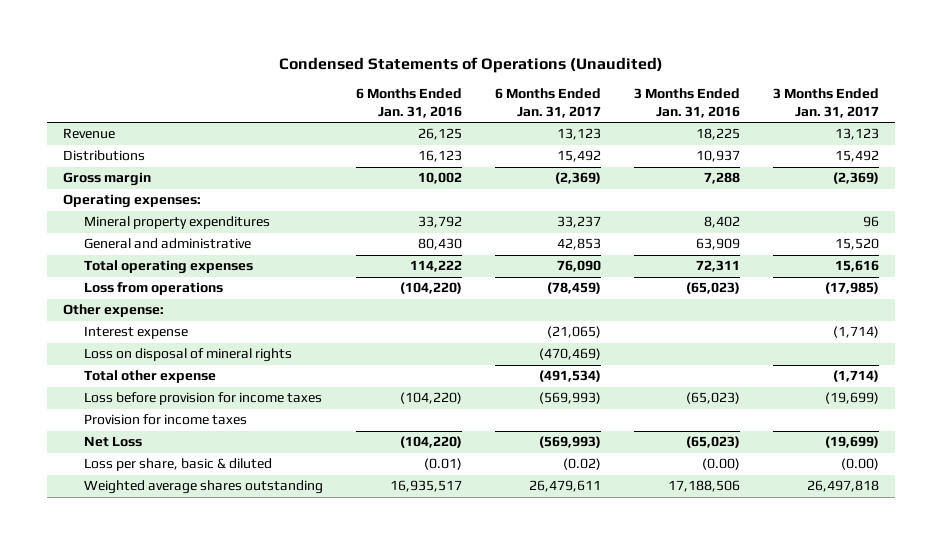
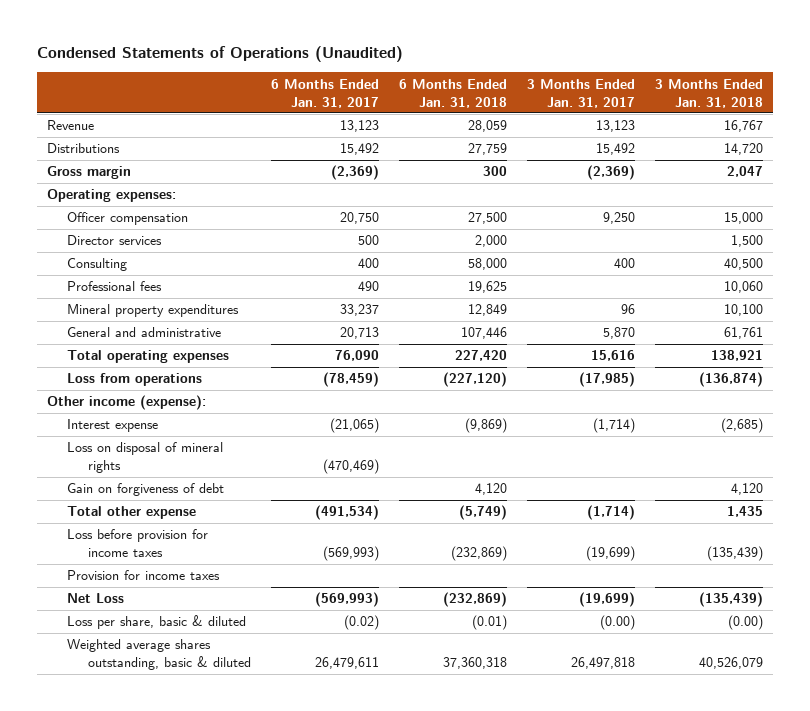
[356,88,463,119] 6 Months Ended Jan. 31, 2016 -> none
[633,88,740,119] 3 Months Ended Jan. 31, 2016 -> none
none -> [398,78,507,108] 6 Months Ended Jan. 31, 2018
none -> [655,78,764,108] 3 Months Ended Jan. 31, 2018
none -> [67,212,189,226] Officer compensation
none -> [67,235,163,246] Director services
none -> [67,258,128,272] Consulting
none -> [67,281,163,292] Professional fees
[556,238,601,251] 42,853 -> [339,327,379,340] 20,713
[834,238,879,251] 15,520 -> [602,327,635,340] 5,870
[63,304,165,318] Other expense: -> [46,395,206,411] Other income (expense):
none -> [67,483,225,497] Gain on forgiveness of debt
[84,480,324,495] Weighted average shares outstanding -> [67,639,251,671] Weighted average shares outstanding, basic & diluted

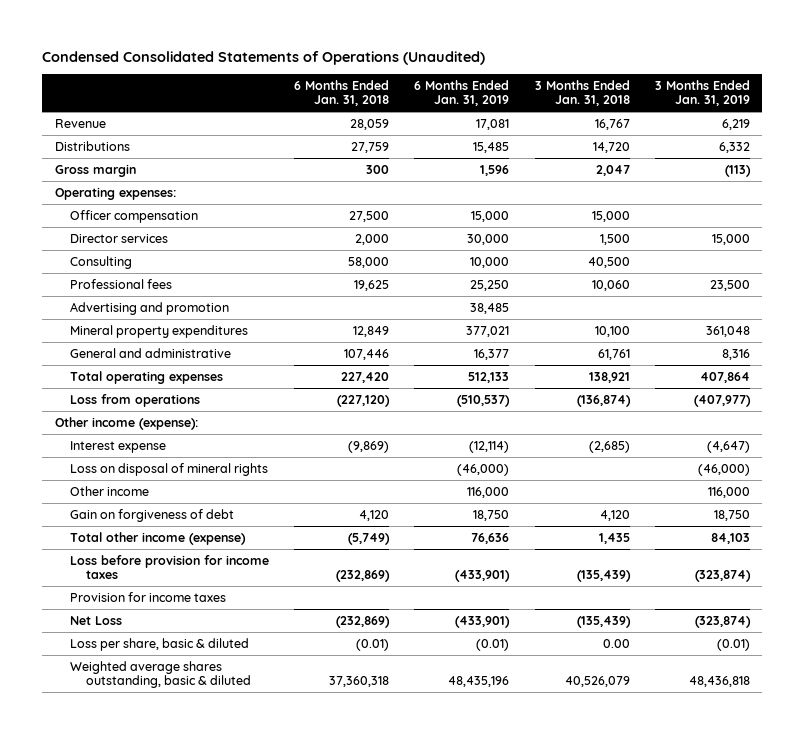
[36,46,403,63] Condensed Statements of Operations (Unaudited) -> [42,50,486,65] Condensed Consolidated Statements of Operations (Unaudited)
[270,78,379,108] 6 Months Ended Jan. 31, 2017 -> none
[526,78,635,108] 3 Months Ended Jan. 31, 2017 -> none
none -> [414,79,510,107] 6 Months Ended Jan. 31, 2019
none -> [654,79,750,107] 3 Months Ended Jan. 31, 2019
none -> [70,301,230,315] Advertising and promotion
none -> [70,485,150,496] Other income
[67,506,197,520] Total other expense -> [70,531,247,545] Total other income (expense)
[728,615,764,631] (0.00) -> [602,638,630,648] 0.00

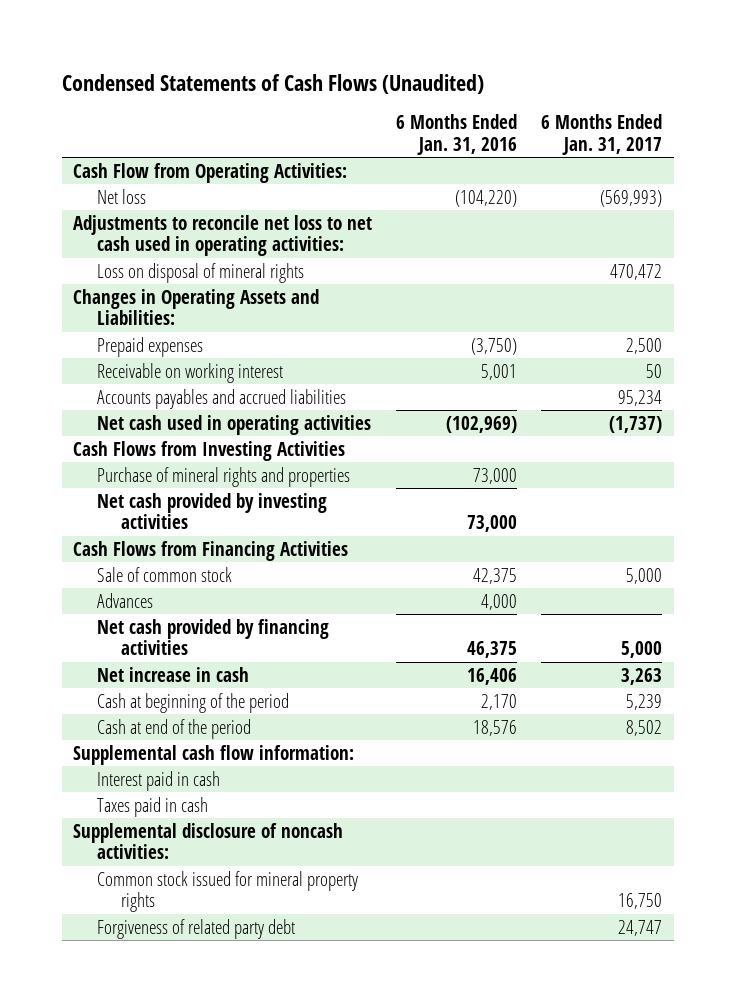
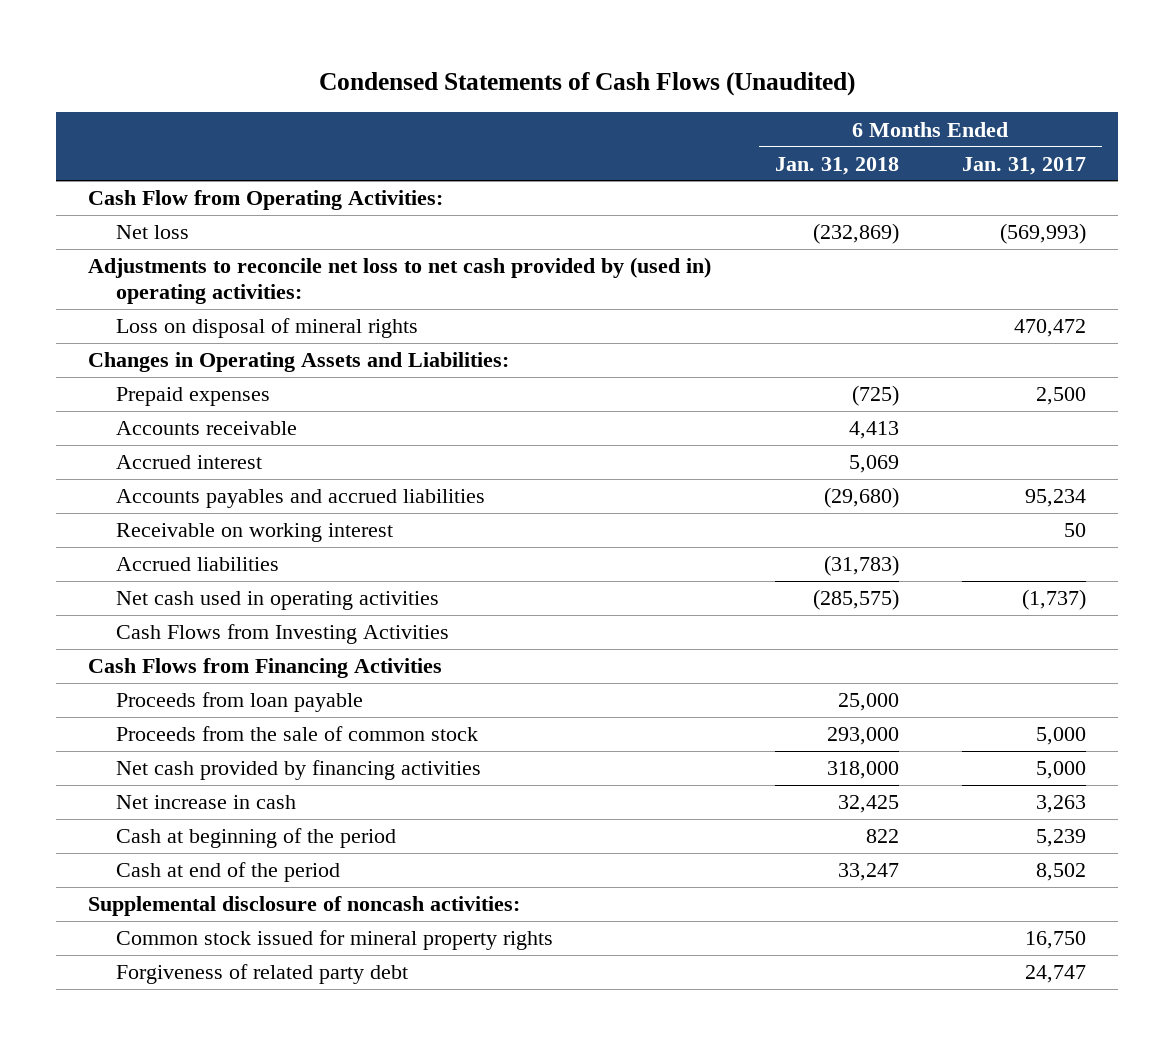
[396,114,518,155] 6 Months Ended Jan. 31, 2016 -> none
none -> [774,156,899,175] Jan. 31, 2018
[73,214,373,257] Adjustments to reconcile net loss to net cash used in operating activities: -> [88,257,712,305] Adjustments to reconcile net loss to net cash provided by (used in) operating activities:
none -> [115,421,297,436] Accounts receivable
none -> [115,455,262,470] Accrued interest
[97,362,284,383] Receivable on working interest -> [115,523,393,543] Receivable on working interest
none -> [115,557,279,572] Accrued liabilities
[97,466,351,487] Purchase of mineral rights and properties -> none
[97,492,328,530] Net cash provided by investing activities -> none
[97,592,154,608] Advances -> none
none -> [115,692,363,713] Proceeds from loan payable
[97,566,233,582] Sale of common stock -> [115,726,478,742] Proceeds from the sale of common stock
[73,744,355,765] Supplemental cash flow information: -> none
[97,770,221,791] Interest paid in cash -> none
[97,796,209,817] Taxes paid in cash -> none

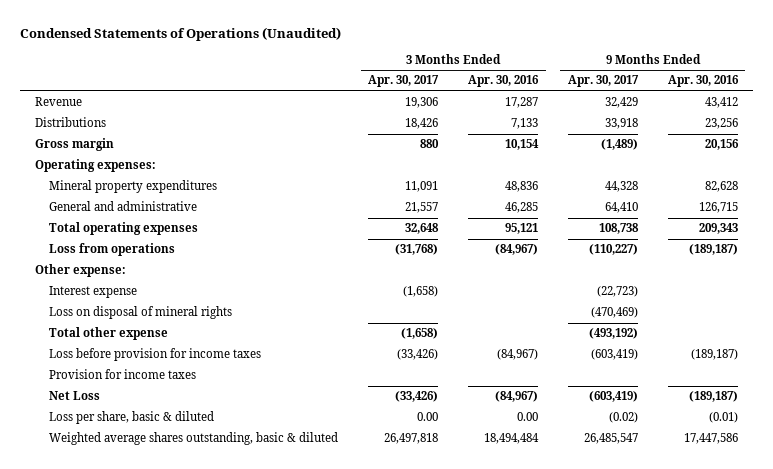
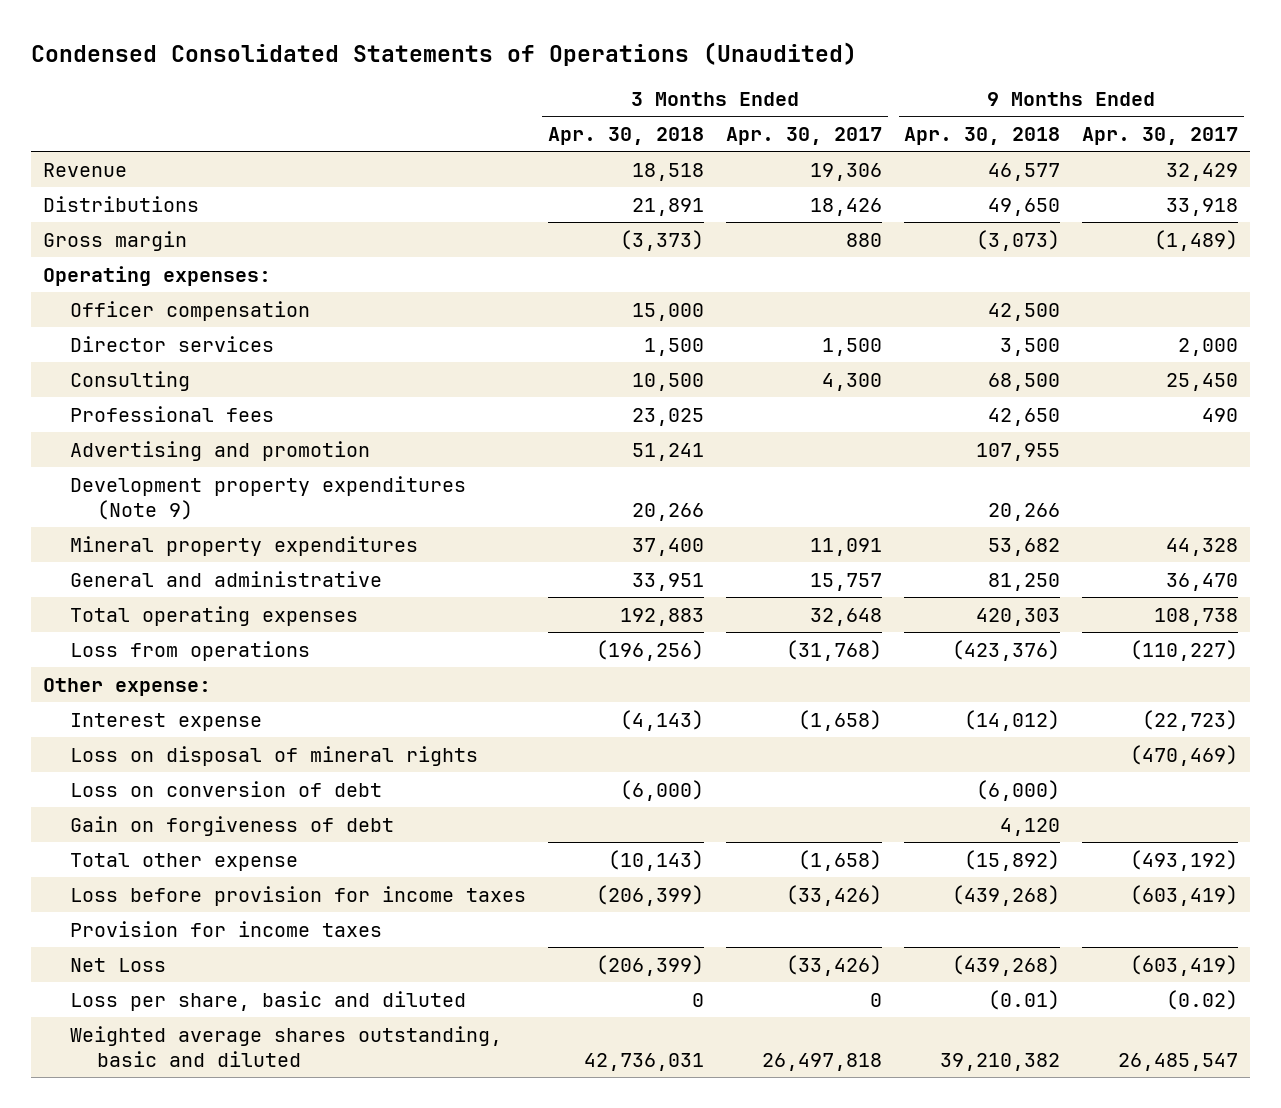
[20,27,342,42] Condensed Statements of Operations (Unaudited) -> [31,41,858,66] Condensed Consolidated Statements of Operations (Unaudited)
[468,75,540,88] Apr. 30, 2016 -> none
[667,75,739,88] Apr. 30, 2016 -> none
none -> [547,126,704,145] Apr. 30, 2018
none -> [904,126,1061,145] Apr. 30, 2018
none -> [69,300,310,321] Officer compensation
none -> [69,335,274,352] Director services
none -> [69,370,190,391] Consulting
none -> [69,405,274,422] Professional fees
none -> [69,440,370,461] Advertising and promotion
none -> [69,475,466,520] Development property expenditures (Note 9)
[405,202,439,214] 21,557 -> [810,572,883,591] 15,757
[604,202,638,214] 64,410 -> [1166,572,1239,591] 36,470
none -> [69,780,382,797] Loss on conversion of debt
none -> [69,815,394,836] Gain on forgiveness of debt
[49,411,215,425] Loss per share, basic & diluted -> [69,990,466,1011] Loss per share, basic and diluted
[417,412,439,422] 0.00 -> [870,992,883,1007] 0
[49,432,339,446] Weighted average shares outstanding, basic & diluted -> [69,1025,502,1067] Weighted average shares outstanding, basic and diluted

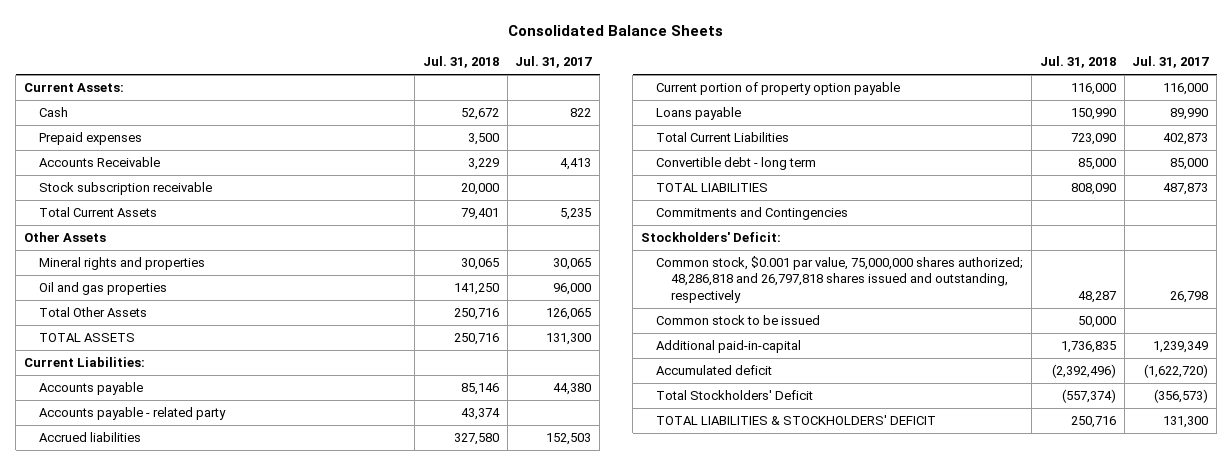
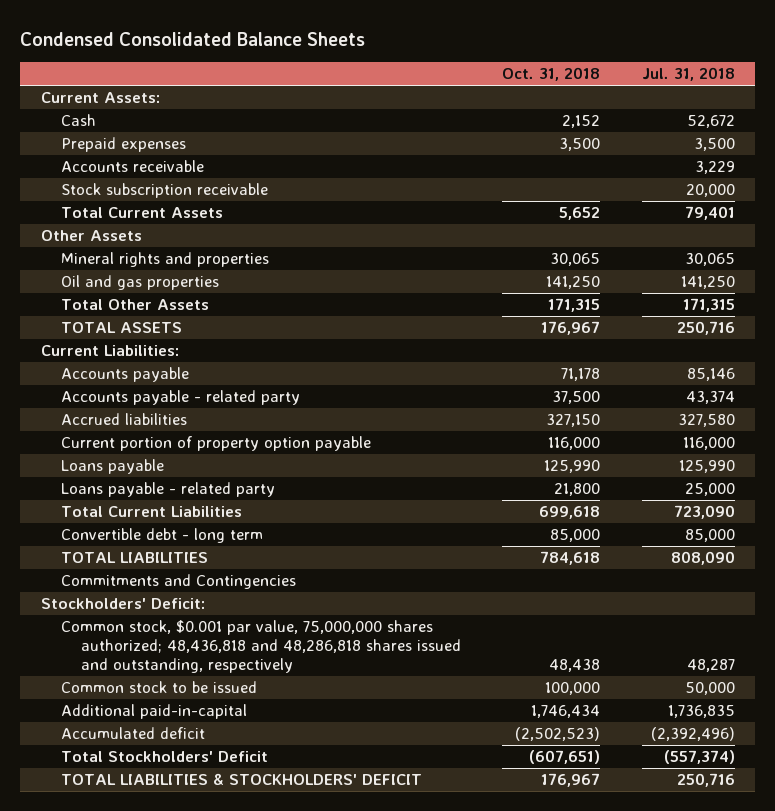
[508,25,724,37] Consolidated Balance Sheets -> [20,31,366,46] Condensed Consolidated Balance Sheets
[515,56,593,69] Jul. 31, 2017 -> none
none -> [502,67,601,82] Oct. 31, 2018
[39,157,161,168] Accounts Receivable -> [60,160,204,173] Accounts receivable
[453,308,499,321] 250,716 -> [682,298,735,313] 171,315
[1070,108,1116,121] 150,990 -> [678,460,735,474] 125,990
none -> [60,482,275,498] Loans payable - related party
[656,256,1024,303] Common stock, $0.001 par value, 75,000,000 shares authorized; 48,286,818 and 26,797,818 shares issued and outstanding, respectively -> [60,620,461,674] Common stock, $0.001 par value, 75,000,000 shares authorized; 48,436,818 and 48,286,818 shares issued and outstanding, respectively

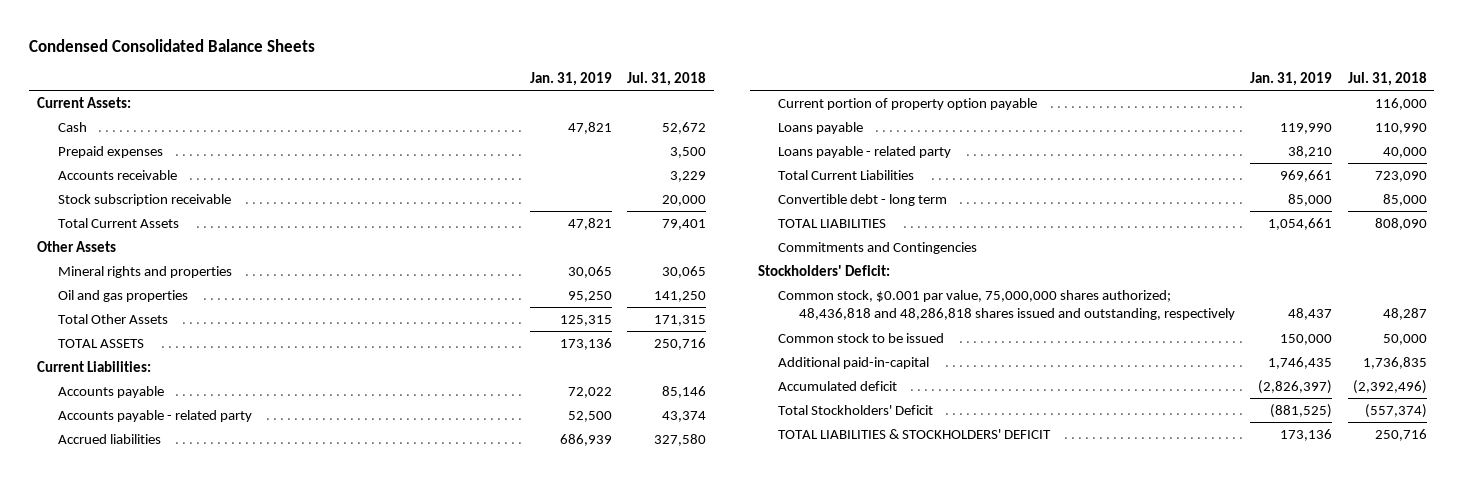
[502,67,601,82] Oct. 31, 2018 -> none
none -> [529,72,612,87] Jan. 31, 2019
[678,460,735,474] 125,990 -> [1374,122,1427,134] 110,990
[684,483,735,497] 25,000 -> [1382,146,1427,158] 40,000

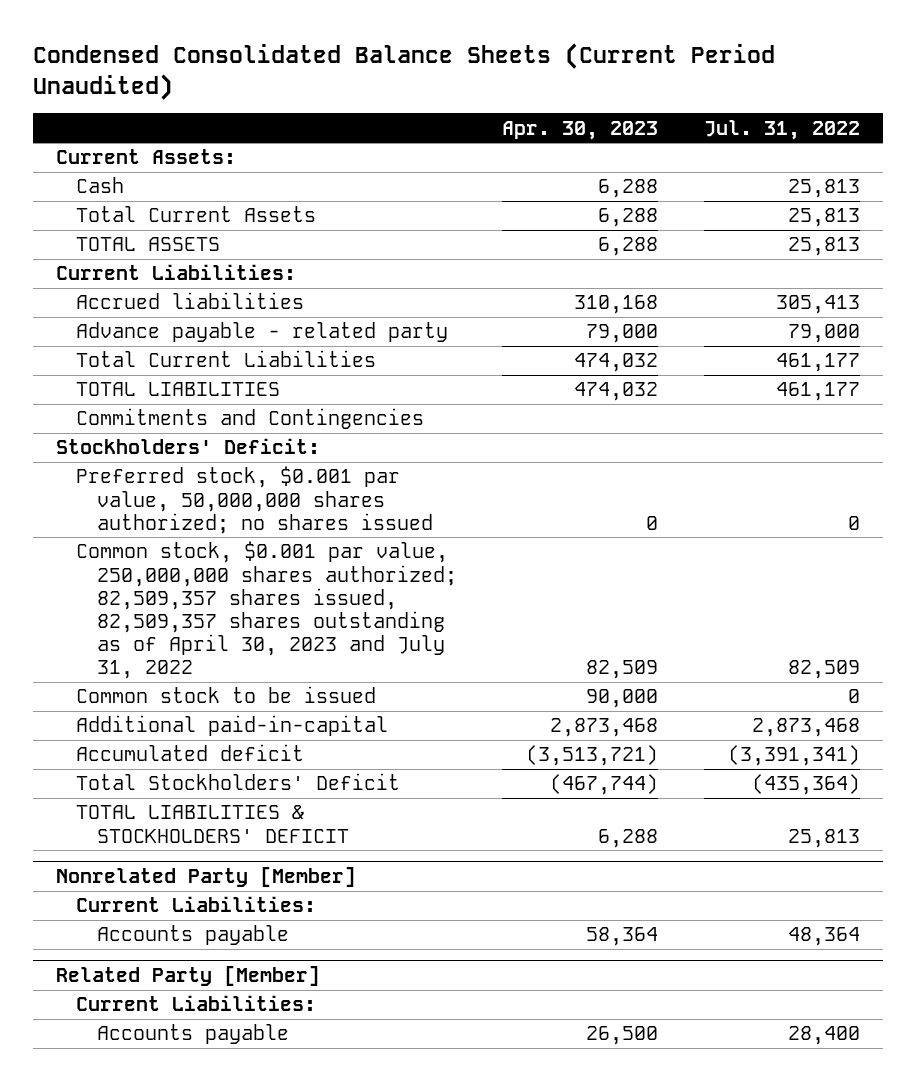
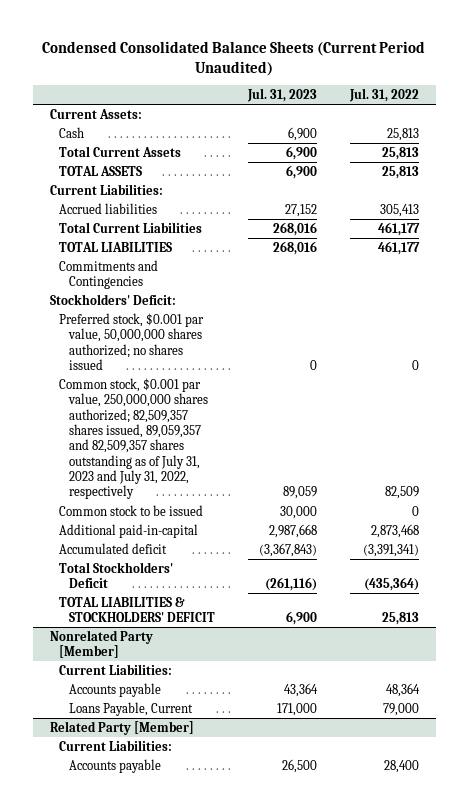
[502,120,659,140] Apr. 30, 2023 -> none
none -> [246,88,317,103] Jul. 31, 2023
[76,322,449,343] Advance payable - related party -> none
[76,541,457,680] Common stock, $0.001 par value, 250,000,000 shares authorized; 82,509,357 shares issued, 82,509,357 shares outstanding as of April 30, 2023 and July 31, 2022 -> [59,377,208,500] Common stock, $0.001 par value, 250,000,000 shares authorized; 82,509,357 shares issued, 89,059,357 and 82,509,357 shares outstanding as of July 31, 2023 and July 31, 2022, respectively
none -> [68,701,193,716] Loans Payable, Current

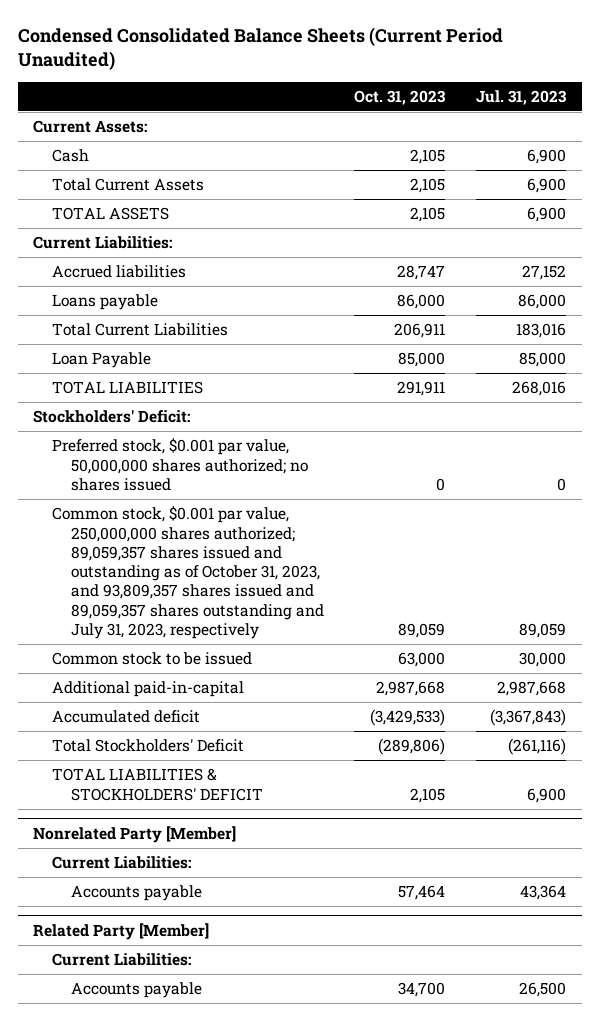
[348,88,419,103] Jul. 31, 2022 -> none
none -> [354,89,447,105] Oct. 31, 2023
none -> [51,294,158,311] Loans payable
[272,221,317,236] 268,016 -> [516,323,567,339] 183,016
none -> [51,352,151,369] Loan Payable
[59,259,159,290] Commitments and Contingencies -> none
[59,377,208,500] Common stock, $0.001 par value, 250,000,000 shares authorized; 82,509,357 shares issued, 89,059,357 and 82,509,357 shares outstanding as of July 31, 2023 and July 31, 2022, respectively -> [51,506,324,640] Common stock, $0.001 par value, 250,000,000 shares authorized; 89,059,357 shares issued and outstanding as of October 31, 2023, and 93,809,357 shares issued and 89,059,357 shares outstanding and July 31, 2023, respectively
[68,701,193,716] Loans Payable, Current -> none

